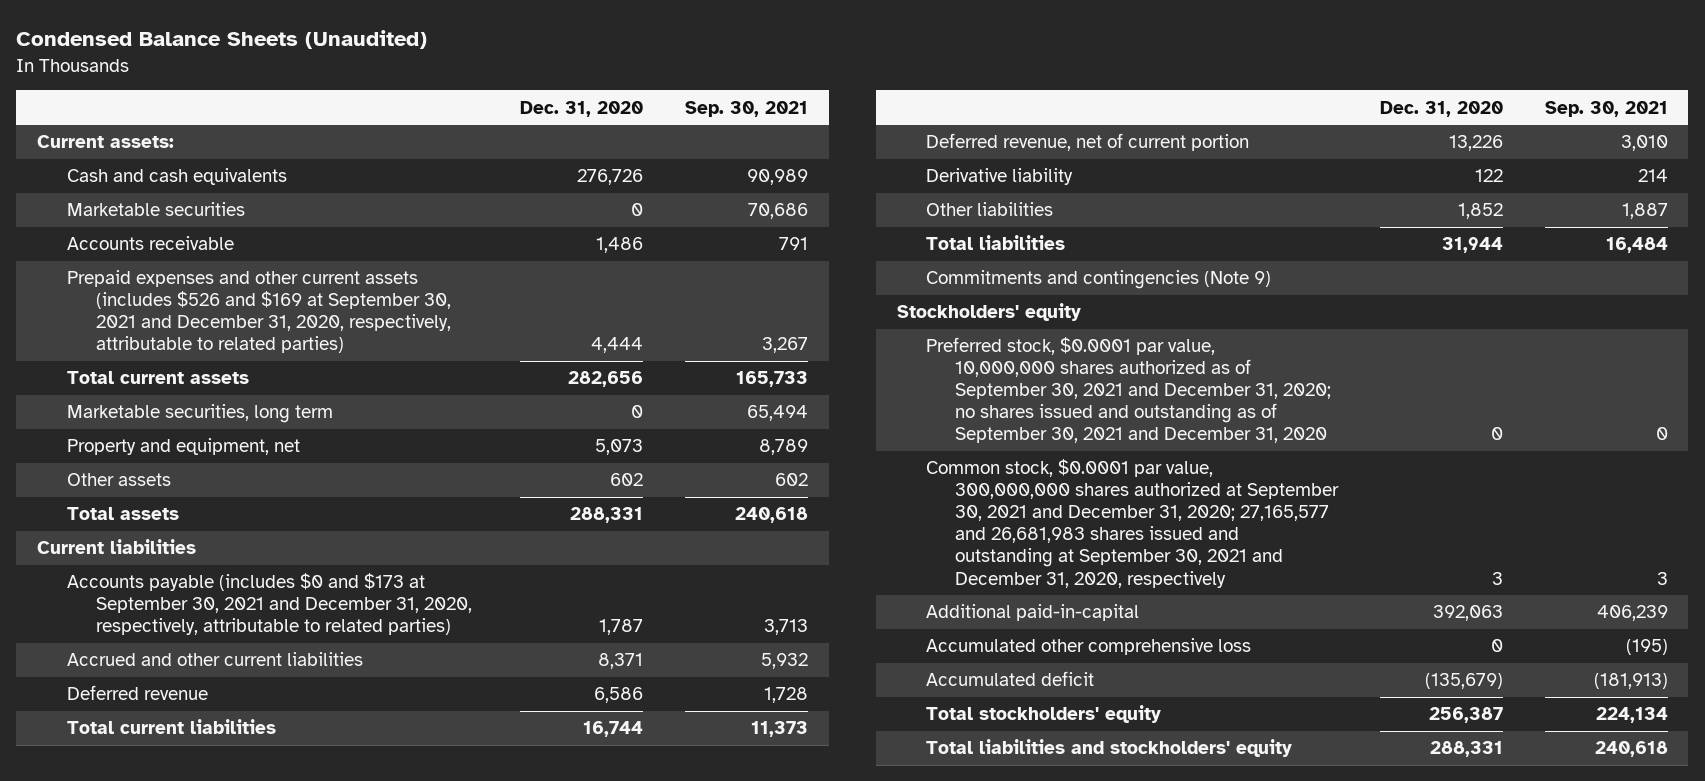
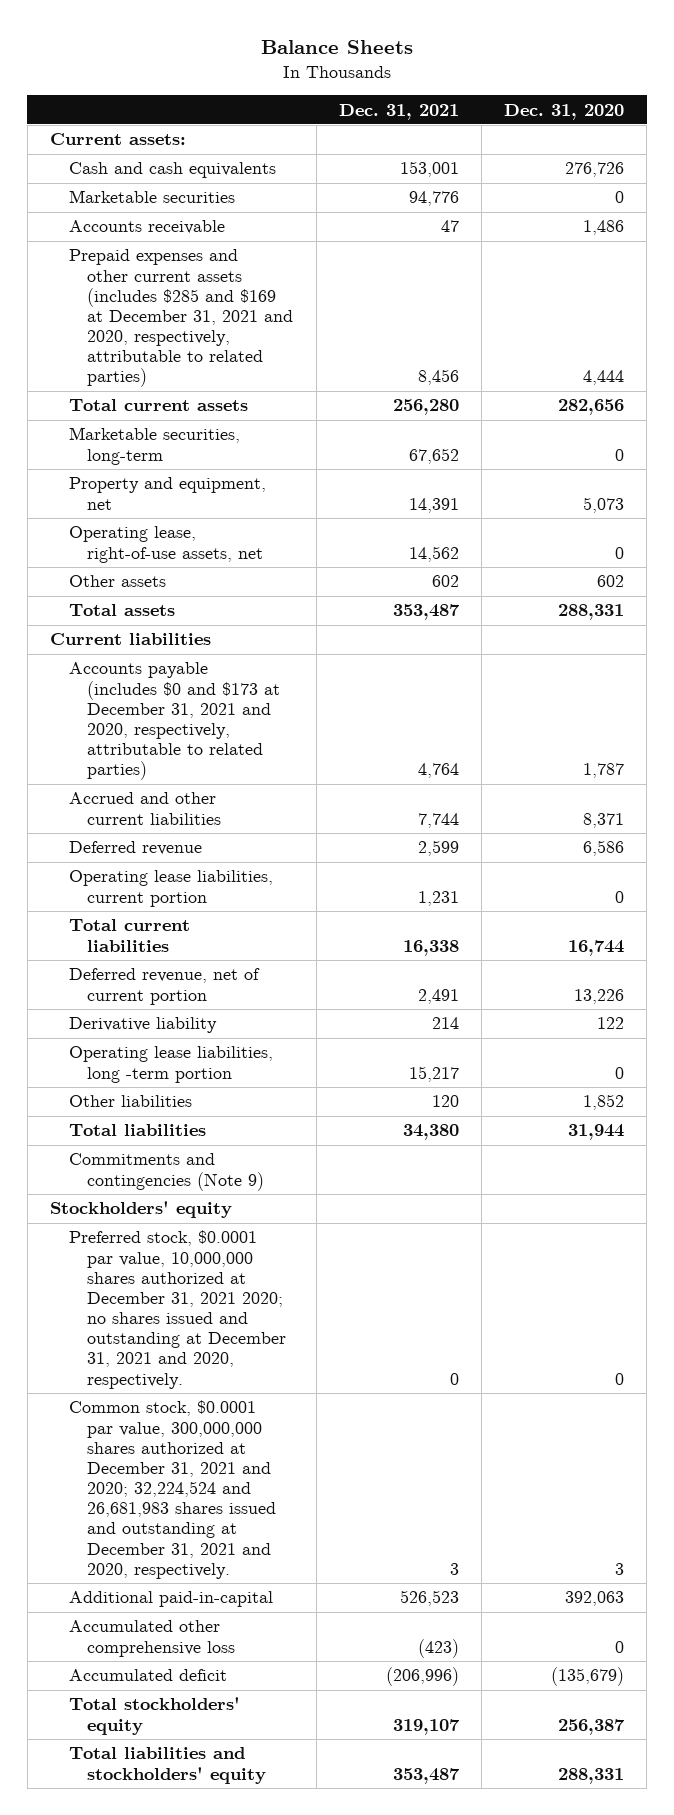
[16,29,428,49] Condensed Balance Sheets (Unaudited) -> [261,40,414,55] Balance Sheets
[684,100,808,117] Sep. 30, 2021 -> none
none -> [338,103,459,120] Dec. 31, 2021
[66,270,451,354] Prepaid expenses and other current assets (includes $526 and $169 at September 30, 2021 and December 31, 2020, respectively, attributable to related parties) -> [68,249,294,388] Prepaid expenses and other current assets (includes $285 and $169 at December 31, 2021 and 2020, respectively, attributable to related parties)
[66,404,333,424] Marketable securities, long term -> [68,427,240,465] Marketable securities, long-term
none -> [68,526,264,563] Operating lease, right-of-use assets, net
[66,573,472,636] Accounts payable (includes $0 and $173 at September 30, 2021 and December 31, 2020, respectively, attributable to related parties) -> [68,662,281,781] Accounts payable (includes $0 and $173 at December 31, 2021 and 2020, respectively, attributable to related parties)
none -> [68,870,273,907] Operating lease liabilities, current portion
none -> [68,1046,273,1083] Operating lease liabilities, long -term portion
[926,337,1332,444] Preferred stock, $0.0001 par value, 10,000,000 shares authorized as of September 30, 2021 and December 31, 2020; no shares issued and outstanding as of September 30, 2021 and December 31, 2020 -> [68,1230,287,1389] Preferred stock, $0.0001 par value, 10,000,000 shares authorized at December 31, 2021 2020; no shares issued and outstanding at December 31, 2021 and 2020, respectively.
[926,459,1340,588] Common stock, $0.0001 par value, 300,000,000 shares authorized at September 30, 2021 and December 31, 2020; 27,165,577 and 26,681,983 shares issued and outstanding at September 30, 2021 and December 31, 2020, respectively -> [68,1400,277,1579] Common stock, $0.0001 par value, 300,000,000 shares authorized at December 31, 2021 and 2020; 32,224,524 and 26,681,983 shares issued and outstanding at December 31, 2021 and 2020, respectively.

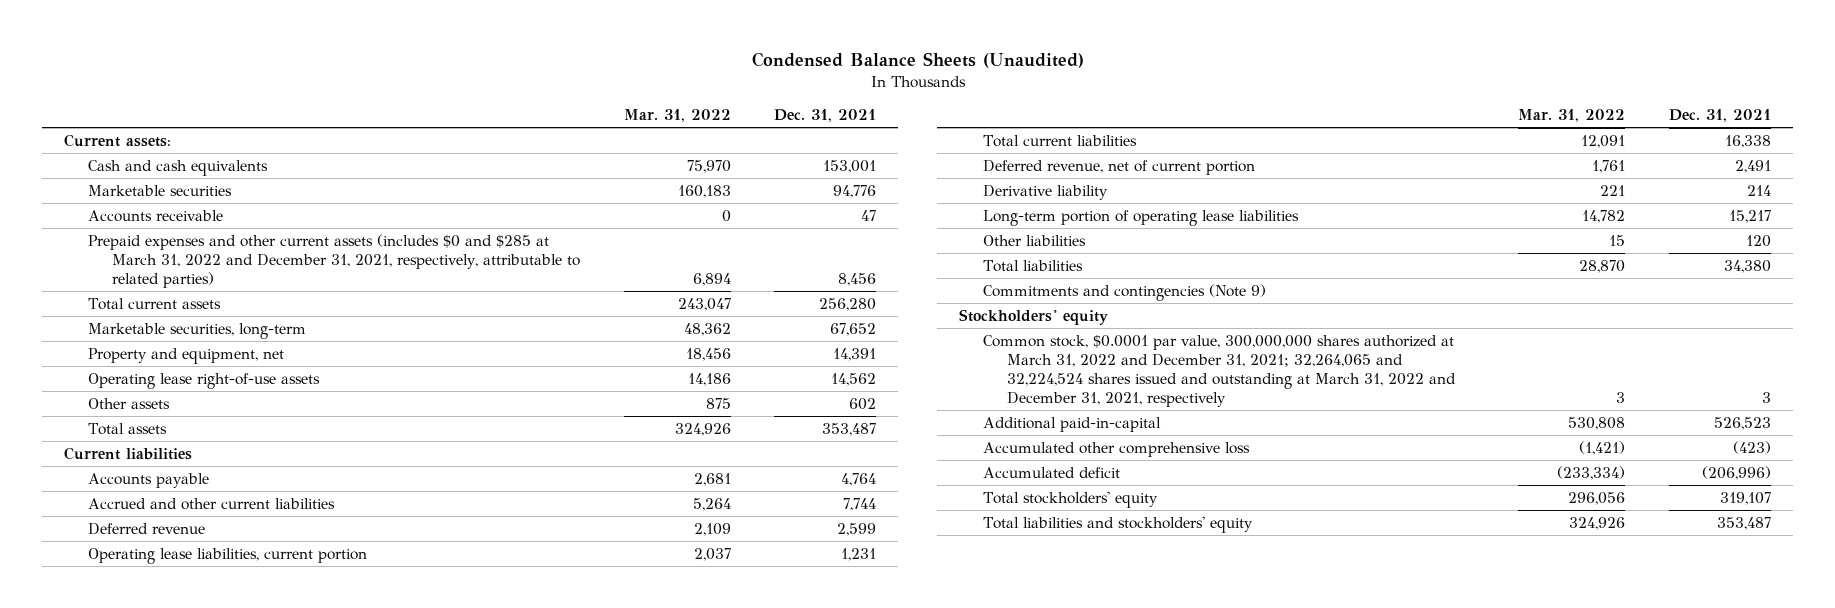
[261,40,414,55] Balance Sheets -> [751,52,1084,69] Condensed Balance Sheets (Unaudited)
[504,103,625,120] Dec. 31, 2020 -> none
none -> [623,109,731,123] Mar. 31, 2022
[68,249,294,388] Prepaid expenses and other current assets (includes $285 and $169 at December 31, 2021 and 2020, respectively, attributable to related parties) -> [88,233,580,288] Prepaid expenses and other current assets (includes $0 and $285 at March 31, 2022 and December 31, 2021, respectively, attributable to related parties)
[68,526,264,563] Operating lease, right-of-use assets, net -> [88,372,321,389] Operating lease right-of-use assets
[68,662,281,781] Accounts payable (includes $0 and $173 at December 31, 2021 and 2020, respectively, attributable to related parties) -> [88,472,210,488] Accounts payable
[68,1046,273,1083] Operating lease liabilities, long -term portion -> [982,209,1299,226] Long-term portion of operating lease liabilities
[68,1230,287,1389] Preferred stock, $0.0001 par value, 10,000,000 shares authorized at December 31, 2021 2020; no shares issued and outstanding at December 31, 2021 and 2020, respectively. -> none
[68,1400,277,1579] Common stock, $0.0001 par value, 300,000,000 shares authorized at December 31, 2021 and 2020; 32,224,524 and 26,681,983 shares issued and outstanding at December 31, 2021 and 2020, respectively. -> [982,334,1456,407] Common stock, $0.0001 par value, 300,000,000 shares authorized at March 31, 2022 and December 31, 2021; 32,264,065 and 32,224,524 shares issued and outstanding at March 31, 2022 and December 31, 2021, respectively

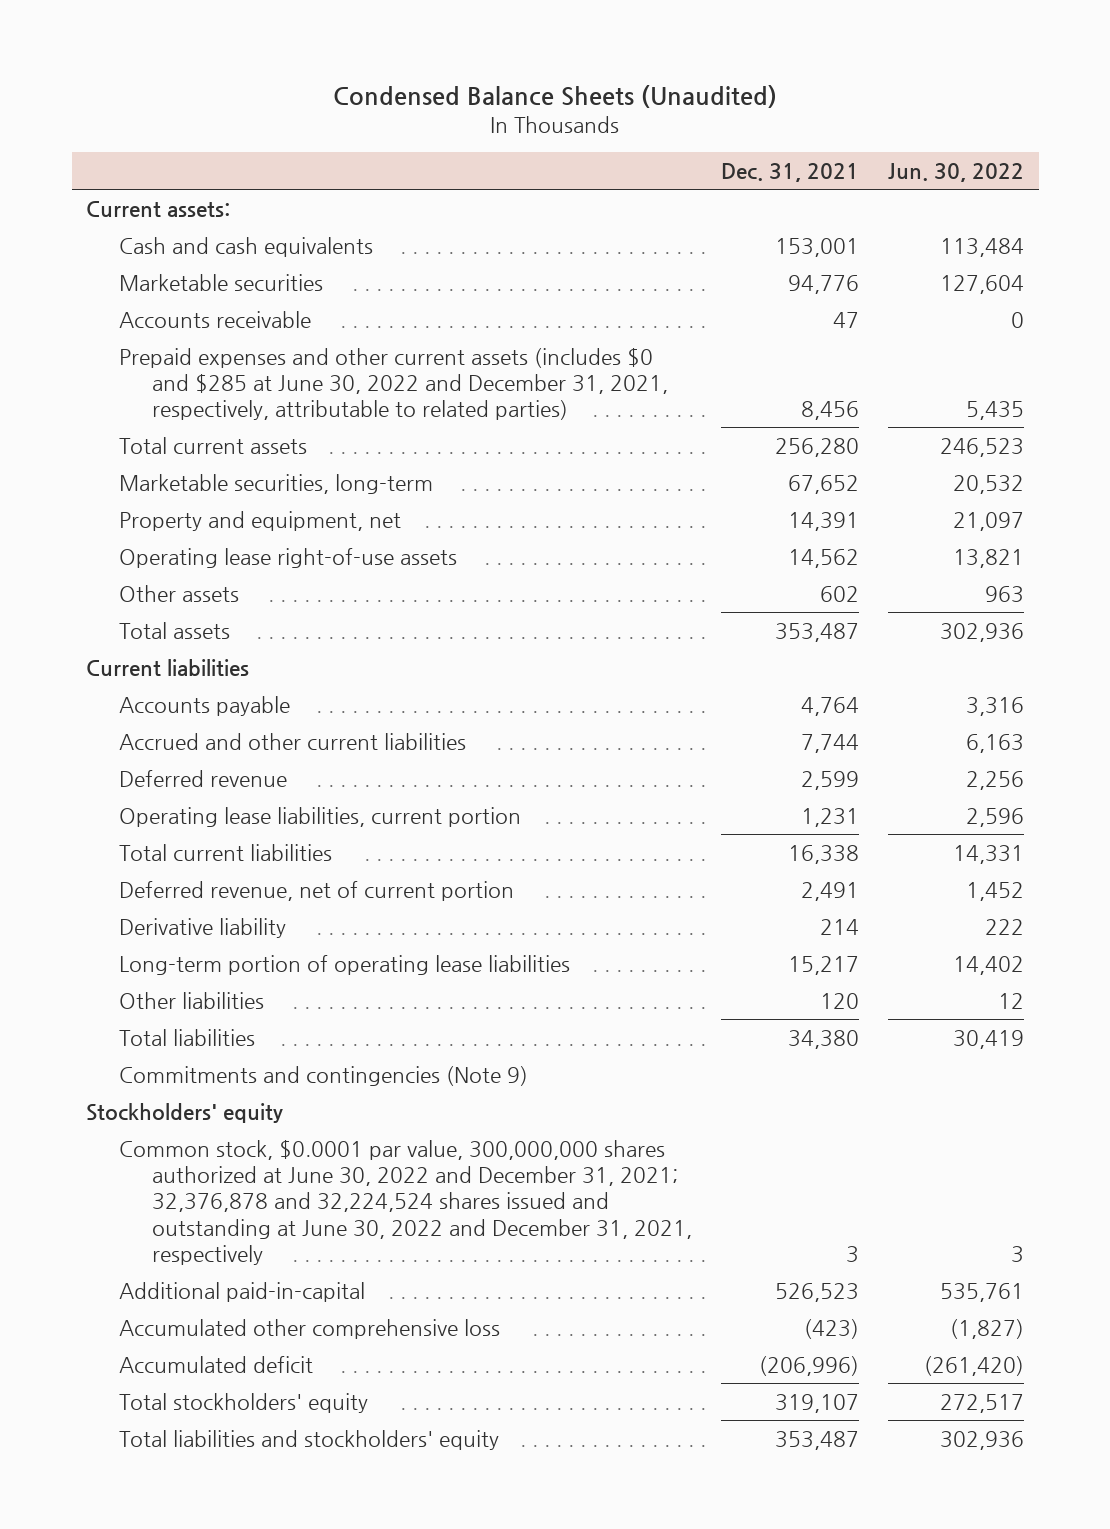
[623,109,731,123] Mar. 31, 2022 -> none
none -> [888,163,1025,183] Jun. 30, 2022
[88,233,580,288] Prepaid expenses and other current assets (includes $0 and $285 at March 31, 2022 and December 31, 2021, respectively, attributable to related parties) -> [118,347,668,421] Prepaid expenses and other current assets (includes $0 and $285 at June 30, 2022 and December 31, 2021, respectively, attributable to related parties)
[982,334,1456,407] Common stock, $0.0001 par value, 300,000,000 shares authorized at March 31, 2022 and December 31, 2021; 32,264,065 and 32,224,524 shares issued and outstanding at March 31, 2022 and December 31, 2021, respectively -> [118,1139,692,1265] Common stock, $0.0001 par value, 300,000,000 shares authorized at June 30, 2022 and December 31, 2021; 32,376,878 and 32,224,524 shares issued and outstanding at June 30, 2022 and December 31, 2021, respectively

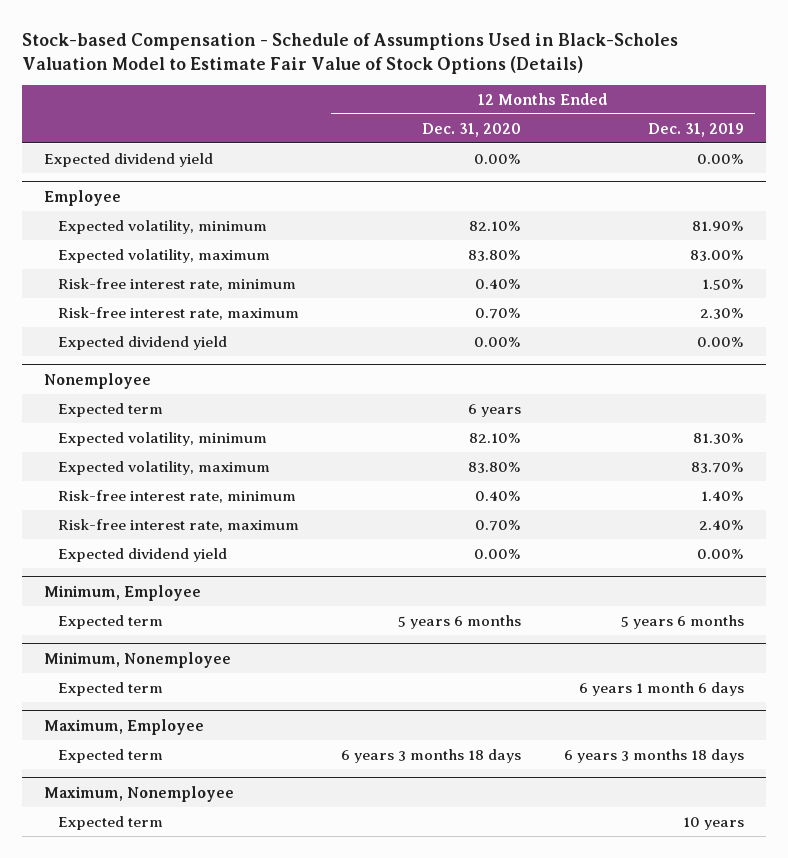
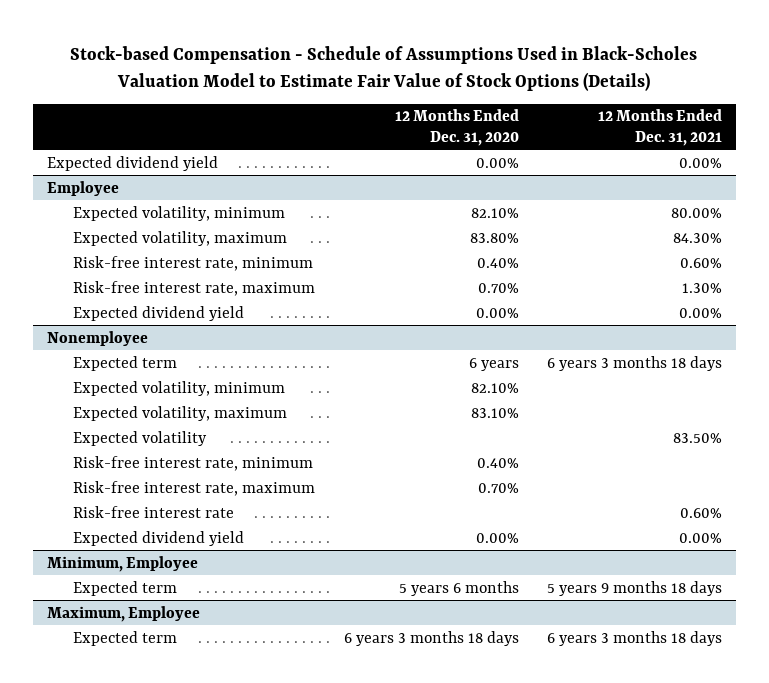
[648,122,745,137] Dec. 31, 2019 -> none
none -> [597,109,722,146] 12 Months Ended Dec. 31, 2021
[468,461,522,473] 83.80% -> [470,407,519,418] 83.10%
none -> [73,430,208,446] Expected volatility
none -> [73,505,235,518] Risk-free interest rate
[43,651,231,668] Minimum, Nonemployee -> none
[57,681,163,696] Expected term -> none
[43,785,234,802] Maximum, Nonemployee -> none
[57,815,163,830] Expected term -> none

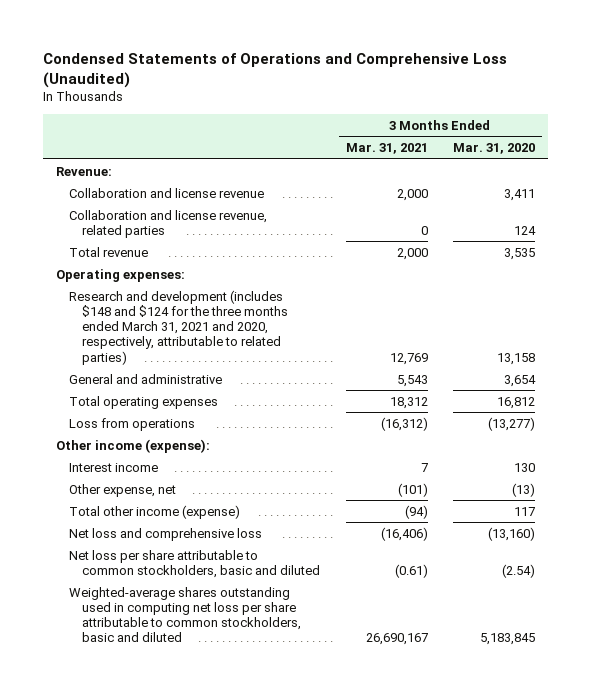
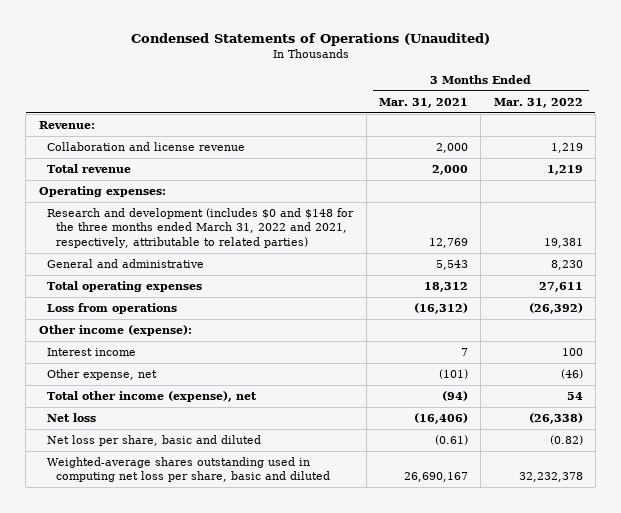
[43,52,508,88] Condensed Statements of Operations and Comprehensive Loss (Unaudited) -> [130,32,490,46] Condensed Statements of Operations (Unaudited)
[453,143,536,155] Mar. 31, 2020 -> none
none -> [493,97,583,108] Mar. 31, 2022
[69,209,268,238] Collaboration and license revenue, related parties -> none
[69,289,289,365] Research and development (includes $148 and $124 for the three months ended March 31, 2021 and 2020, respectively, attributable to related parties) -> [47,208,355,248] Research and development (includes $0 and $148 for the three months ended March 31, 2022 and 2021, respectively, attributable to related parties)
[69,504,241,519] Total other income (expense) -> [47,391,258,403] Total other income (expense), net
[69,527,263,541] Net loss and comprehensive loss -> [47,413,97,423] Net loss
[69,549,321,578] Net loss per share attributable to common stockholders, basic and diluted -> [47,435,262,447] Net loss per share, basic and diluted
[69,586,302,643] Weighted-average shares outstanding used in computing net loss per share attributable to common stockholders, basic and diluted -> [47,457,331,483] Weighted-average shares outstanding used in computing net loss per share, basic and diluted

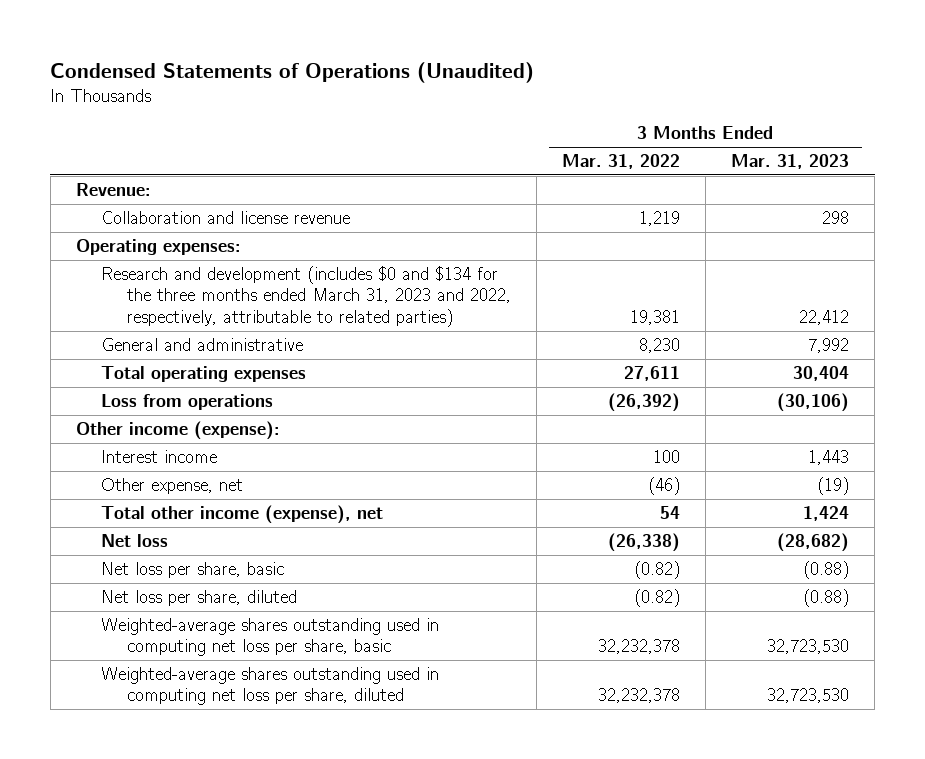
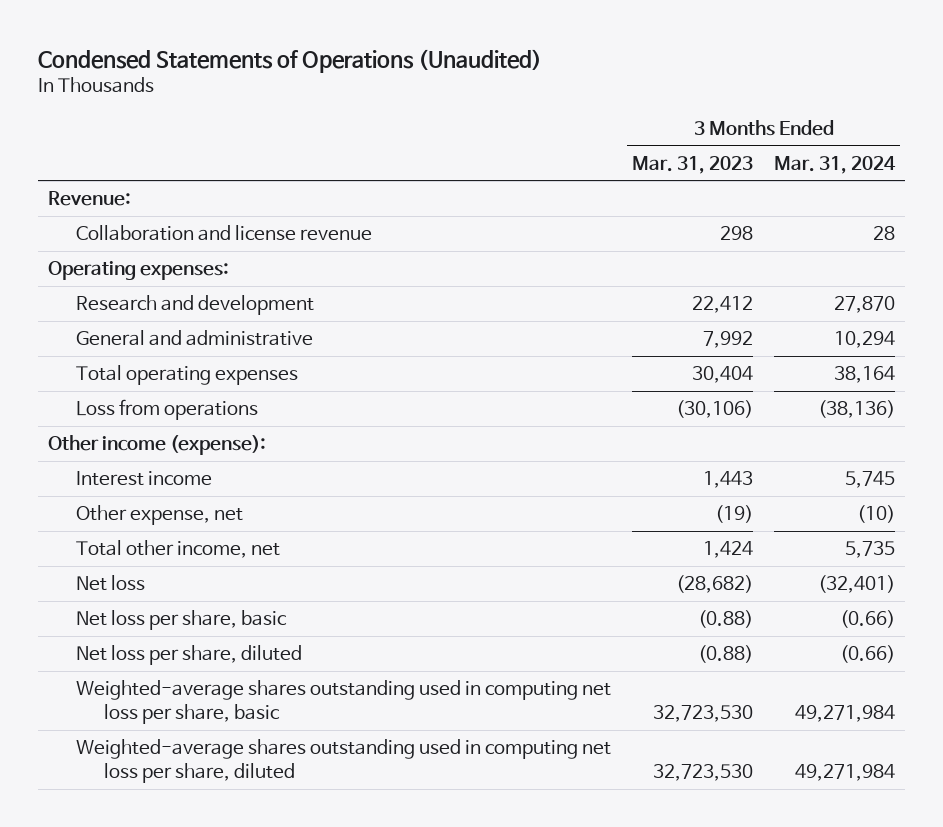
[561,154,680,170] Mar. 31, 2022 -> none
none -> [774,155,897,174] Mar. 31, 2024
[101,265,511,327] Research and development (includes $0 and $134 for the three months ended March 31, 2023 and 2022, respectively, attributable to related parties) -> [76,295,315,316] Research and development
[101,504,384,524] Total other income (expense), net -> [76,540,281,559] Total other income, net

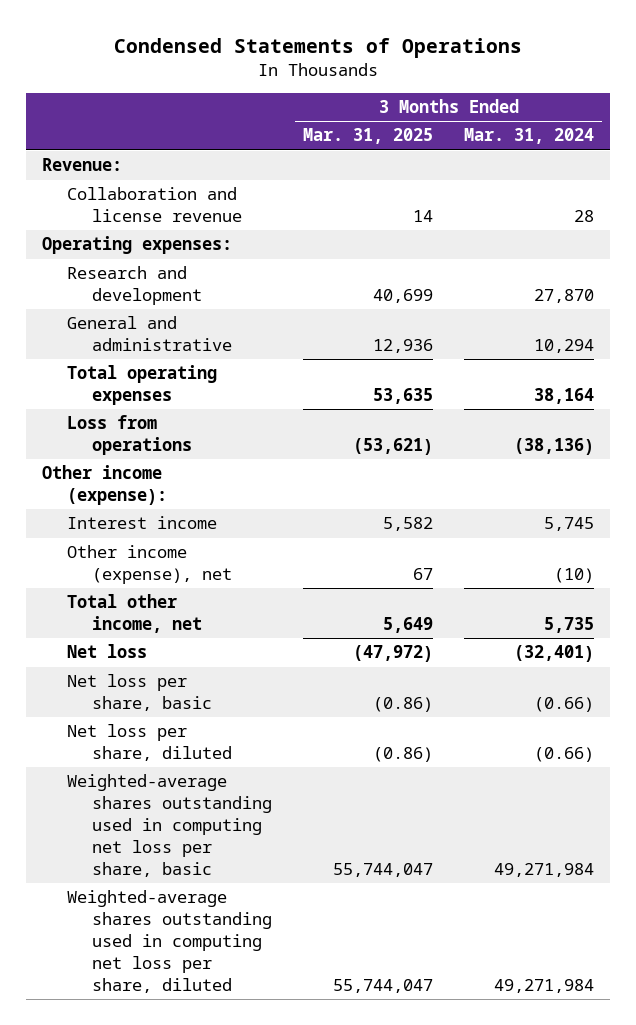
[37,48,542,73] Condensed Statements of Operations (Unaudited) -> [113,37,522,58] Condensed Statements of Operations
[632,155,754,174] Mar. 31, 2023 -> none
none -> [303,128,434,145] Mar. 31, 2025
[76,505,244,526] Other expense, net -> [66,545,232,585] Other income (expense), net

